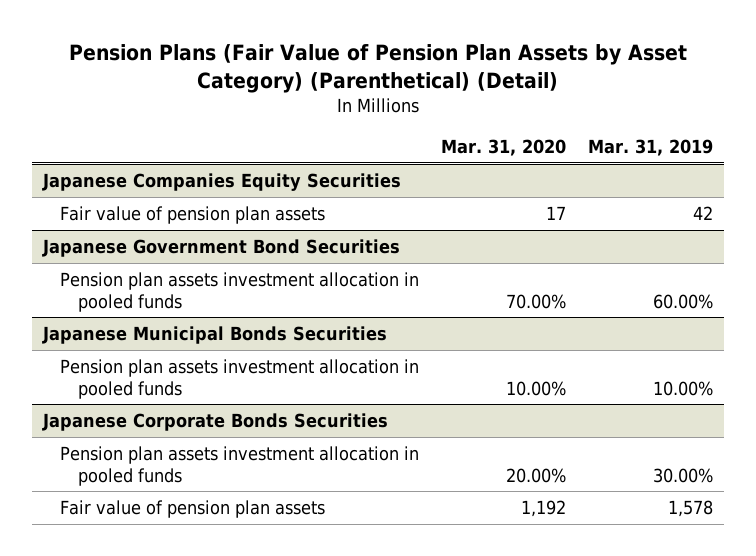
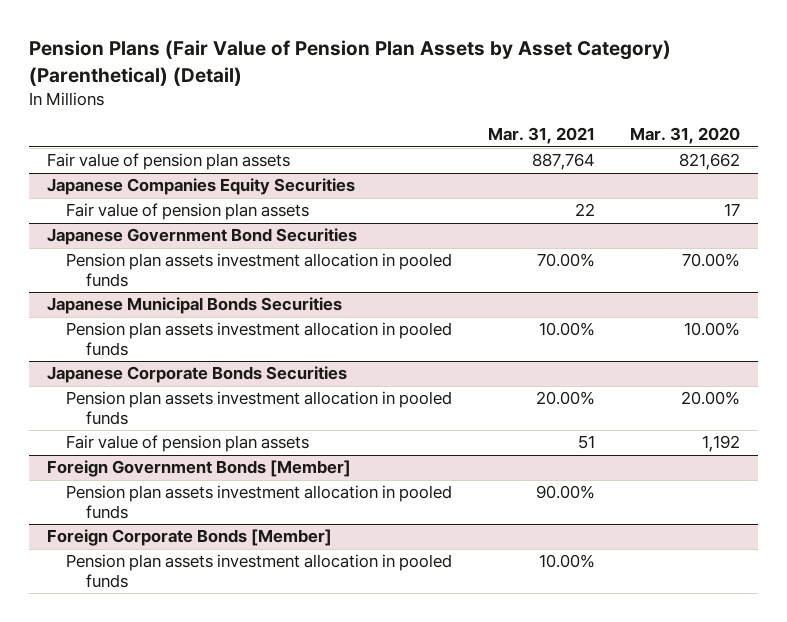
[588,138,714,156] Mar. 31, 2019 -> none
none -> [487,127,595,145] Mar. 31, 2021
none -> [46,153,290,171] Fair value of pension plan assets
none -> [46,460,351,478] Foreign Government Bonds [Member]
none -> [66,485,453,520] Pension plan assets investment allocation in pooled funds
none -> [46,529,332,547] Foreign Corporate Bonds [Member]
none -> [66,554,453,589] Pension plan assets investment allocation in pooled funds

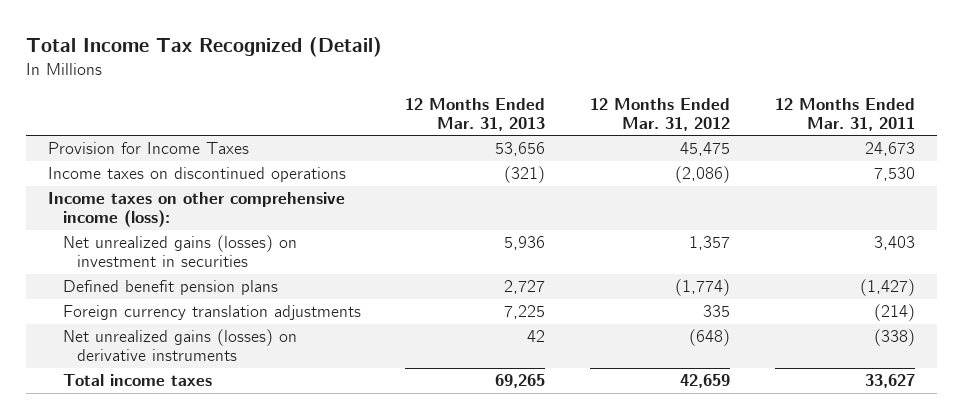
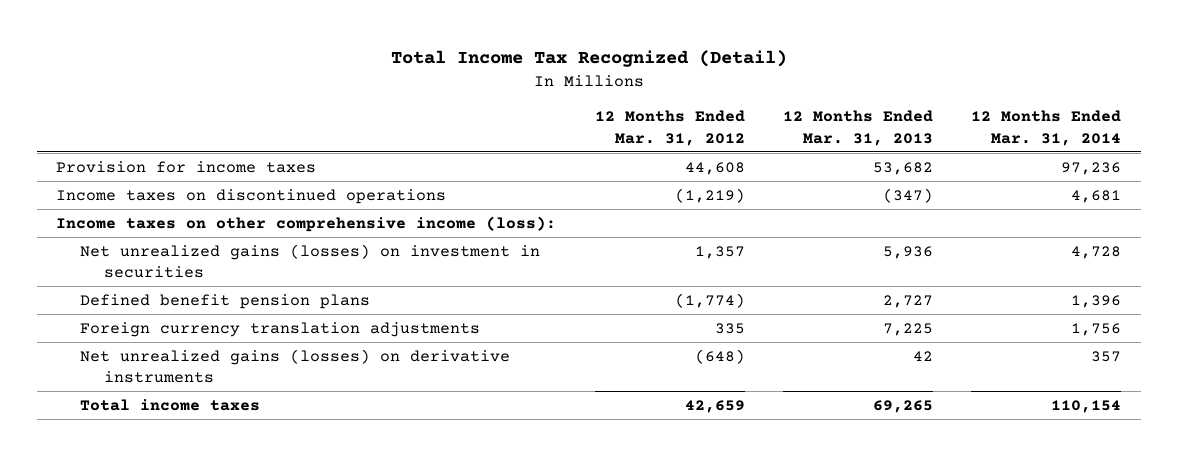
[774,97,915,131] 12 Months Ended Mar. 31, 2011 -> none
none -> [971,110,1122,146] 12 Months Ended Mar. 31, 2014
[48,142,250,155] Provision for Income Taxes -> [56,160,317,173] Provision for income taxes
[495,142,546,157] 53,656 -> [873,161,934,175] 53,682
[679,142,730,157] 45,475 -> [684,161,745,175] 44,608
[504,166,546,184] (321) -> [883,187,934,203] (347)
[674,166,730,184] (2,086) -> [674,187,745,203] (1,219)

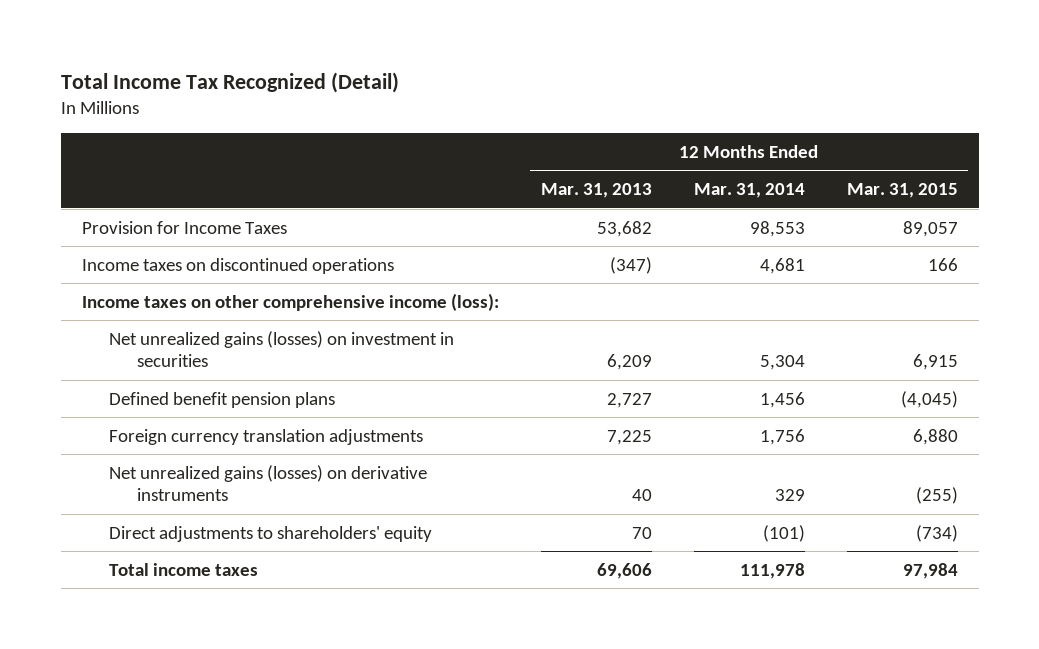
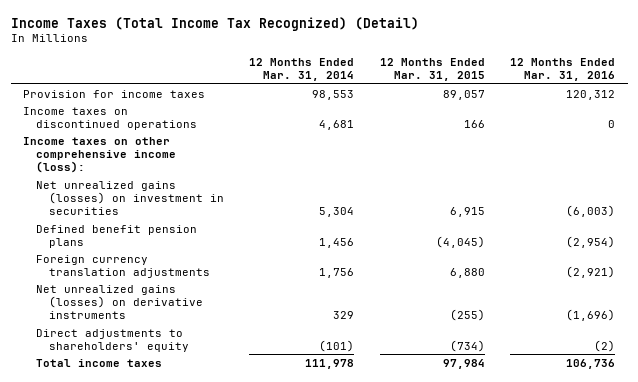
[60,72,399,94] Total Income Tax Recognized (Detail) -> [10,16,419,31] Income Taxes (Total Income Tax Recognized) (Detail)
[540,182,652,198] Mar. 31, 2013 -> none
none -> [510,57,616,82] 12 Months Ended Mar. 31, 2016
[81,220,287,234] Provision for Income Taxes -> [23,89,206,98] Provision for income taxes

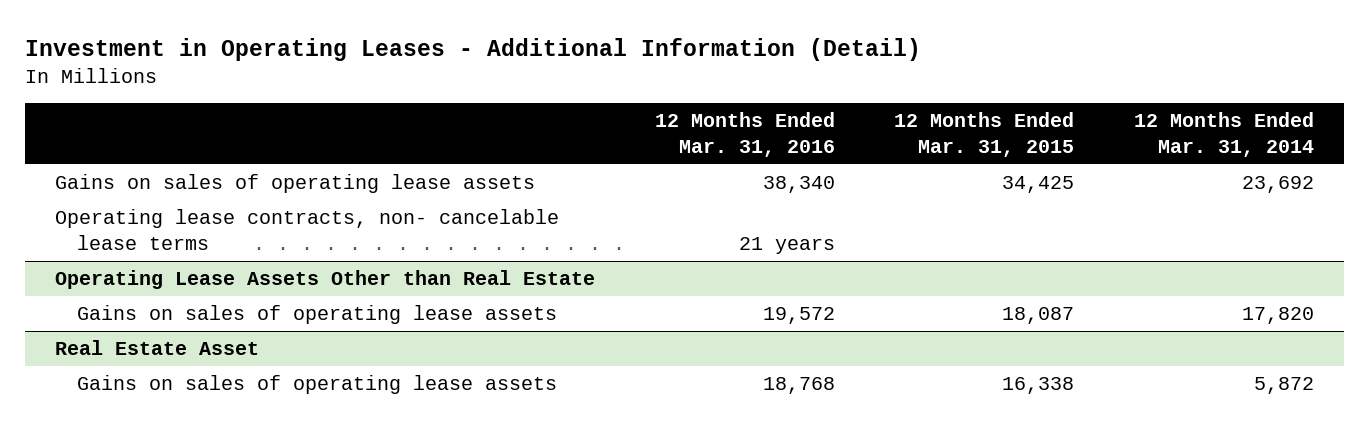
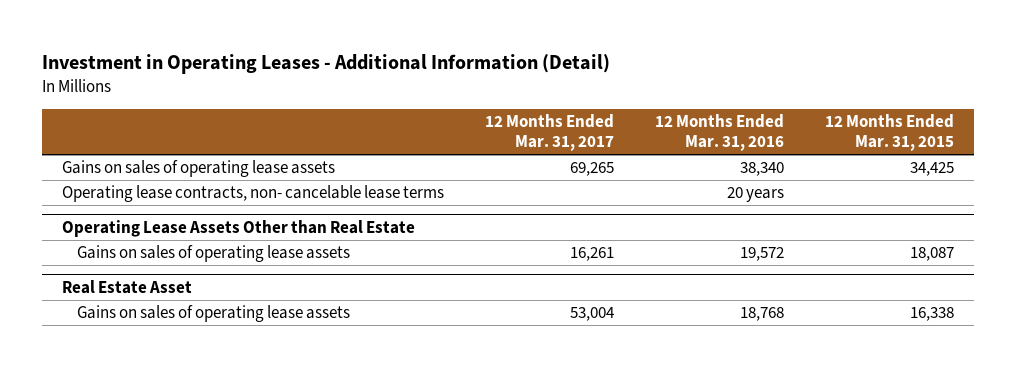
[1133,112,1314,157] 12 Months Ended Mar. 31, 2014 -> none
none -> [485,114,615,152] 12 Months Ended Mar. 31, 2017
[738,236,835,254] 21 years -> [726,187,784,203] 20 years

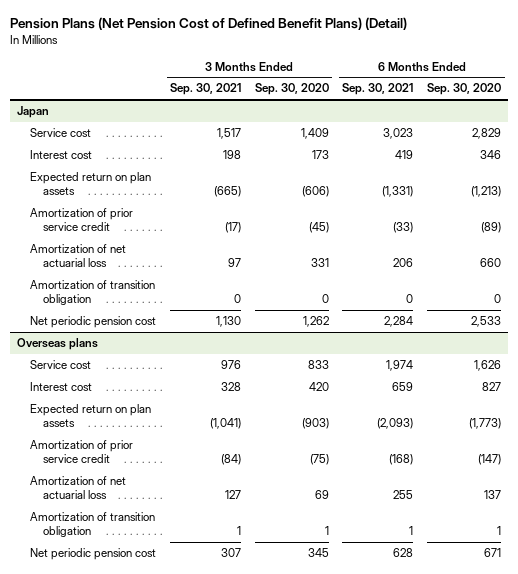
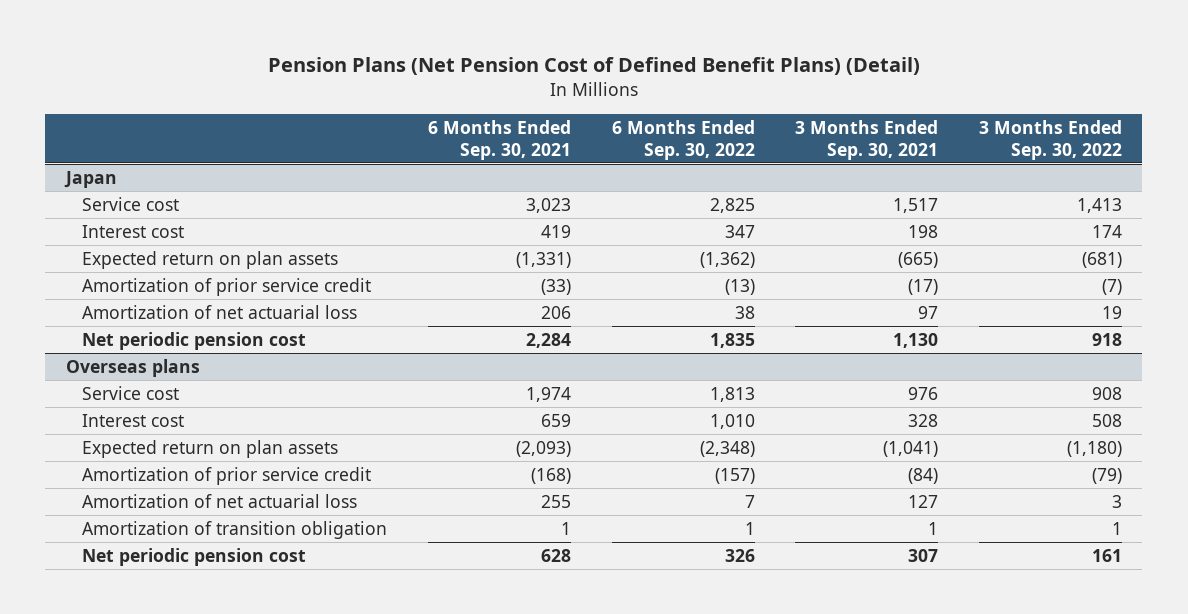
[254,83,329,96] Sep. 30, 2020 -> none
[427,83,502,96] Sep. 30, 2020 -> none
none -> [611,119,755,160] 6 Months Ended Sep. 30, 2022
none -> [978,119,1122,160] 3 Months Ended Sep. 30, 2022
[30,280,156,306] Amortization of transition obligation -> none

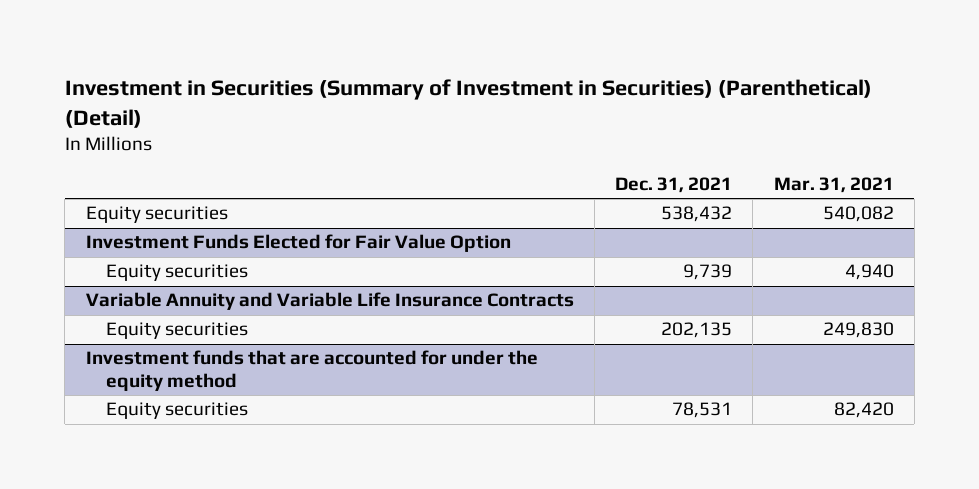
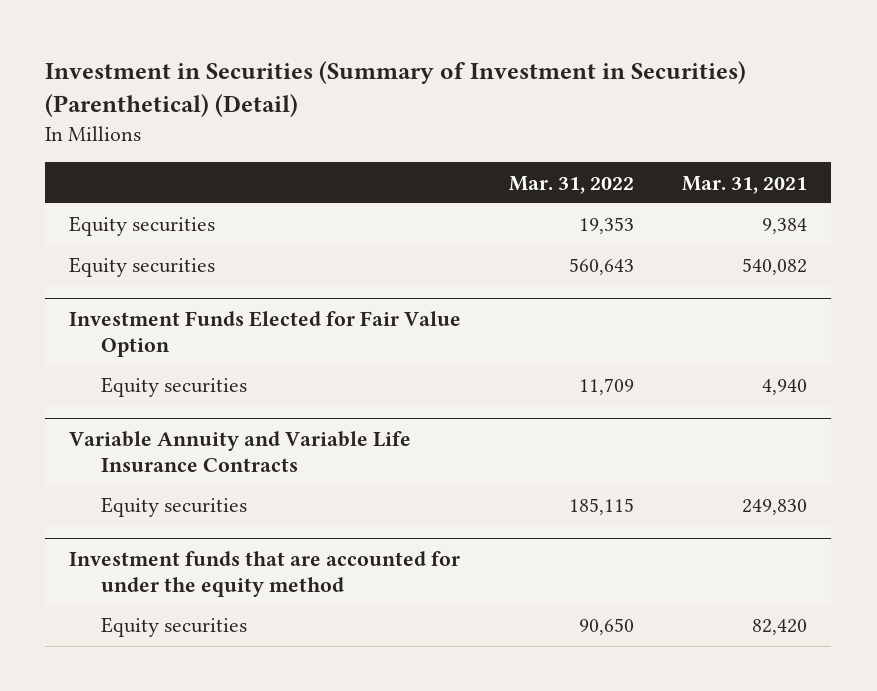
[615,177,733,194] Dec. 31, 2021 -> none
none -> [509,175,635,194] Mar. 31, 2022
none -> [69,216,216,237] Equity securities

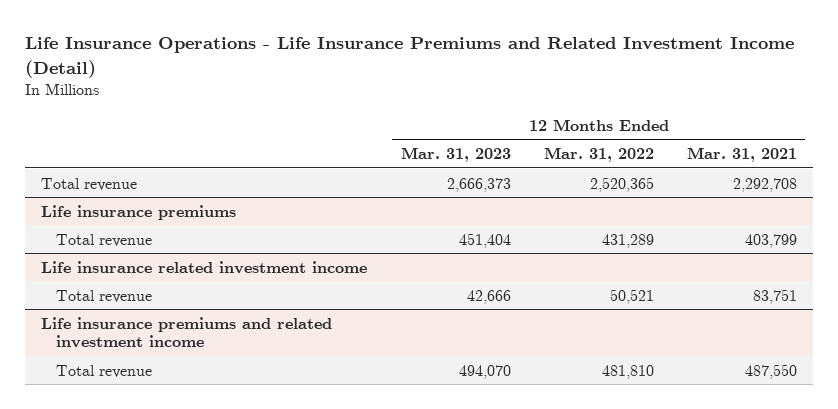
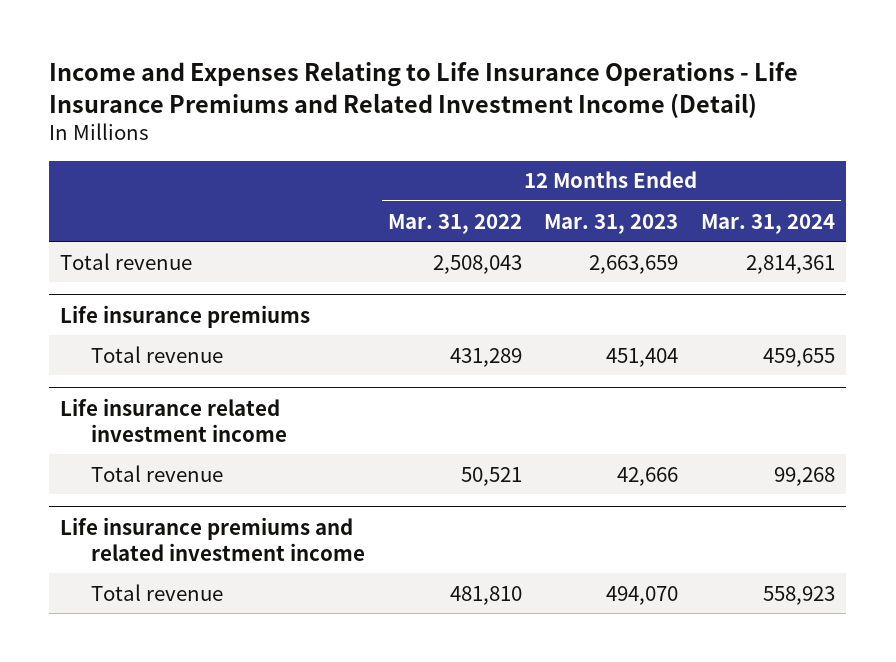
[24,37,794,78] Life Insurance Operations - Life Insurance Premiums and Related Investment Income (Detail) -> [49,60,799,118] Income and Expenses Relating to Life Insurance Operations - Life Insurance Premiums and Related Investment Income (Detail)
[686,146,797,162] Mar. 31, 2021 -> none
none -> [701,213,836,234] Mar. 31, 2024
[446,177,511,192] 2,666,373 -> [589,254,679,274] 2,663,659
[589,176,654,192] 2,520,365 -> [432,254,522,274] 2,508,043

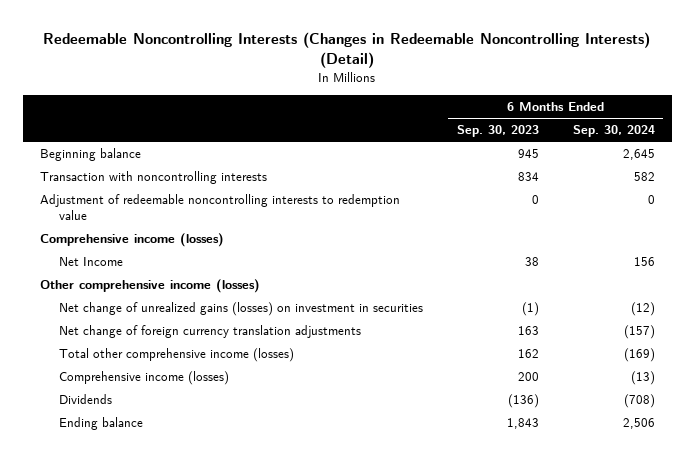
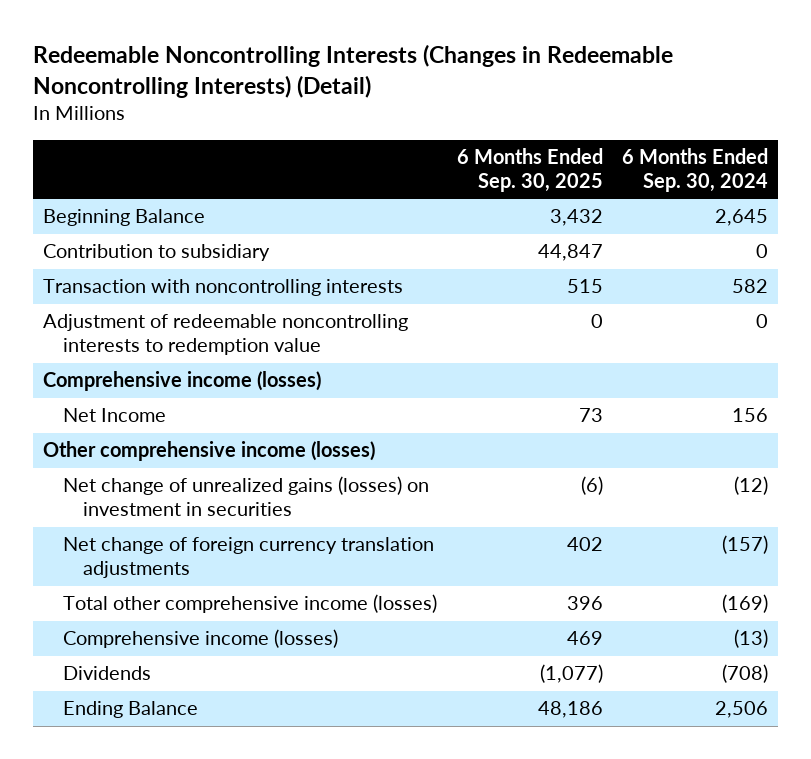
[456,125,539,138] Sep. 30, 2023 -> none
none -> [456,148,603,193] 6 Months Ended Sep. 30, 2025
[40,148,142,162] Beginning balance -> [42,209,205,227] Beginning Balance
none -> [42,244,270,262] Contribution to subsidiary
[58,417,143,431] Ending balance -> [63,701,199,719] Ending Balance

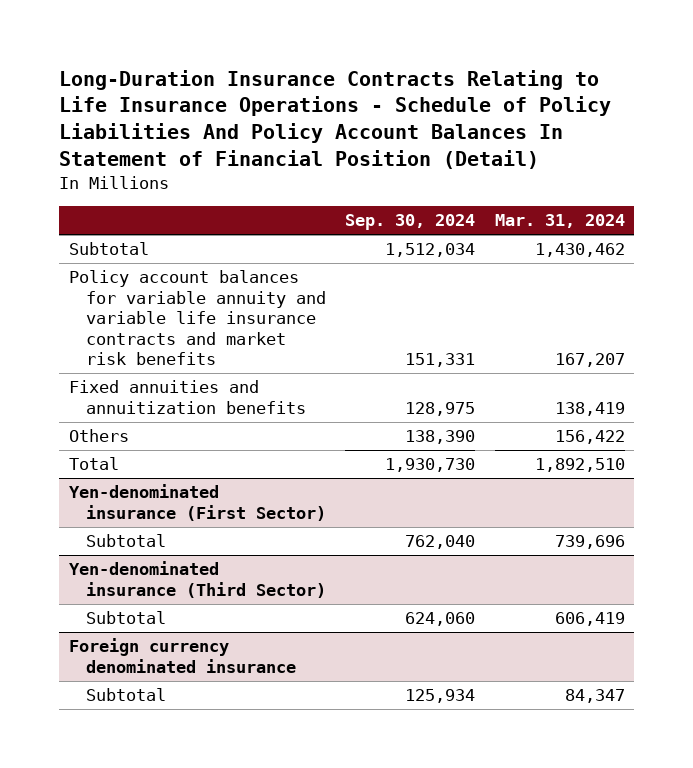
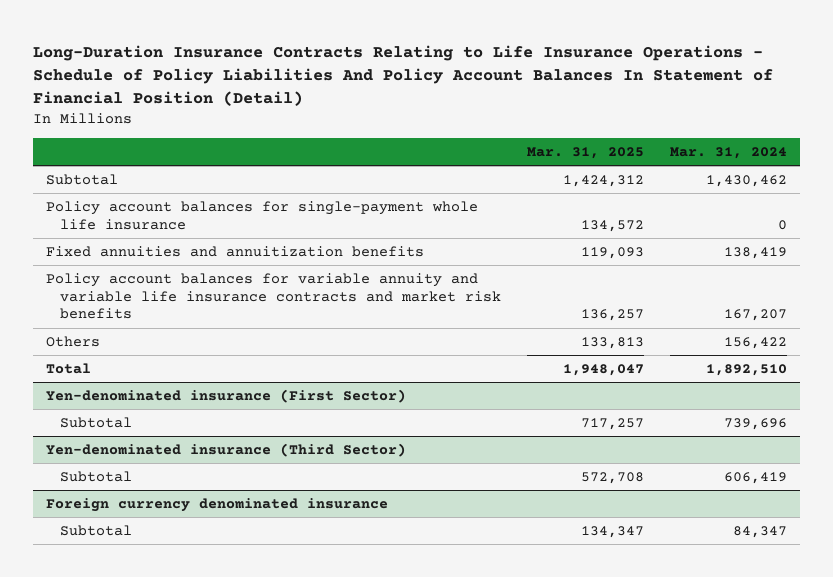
[345,214,476,231] Sep. 30, 2024 -> none
none -> [526,146,644,159] Mar. 31, 2025
none -> [46,200,479,230] Policy account balances for single-payment whole life insurance
[68,270,326,366] Policy account balances for variable annuity and variable life insurance contracts and market risk benefits -> [46,272,501,320] Policy account balances for variable annuity and variable life insurance contracts and market risk benefits

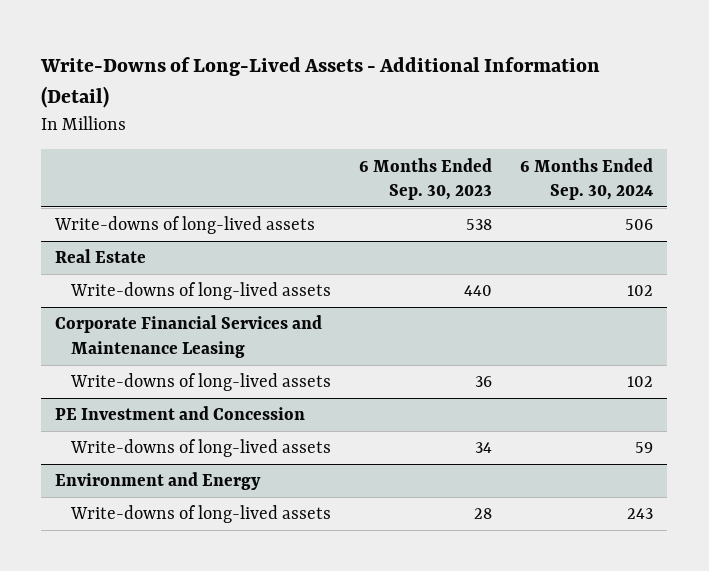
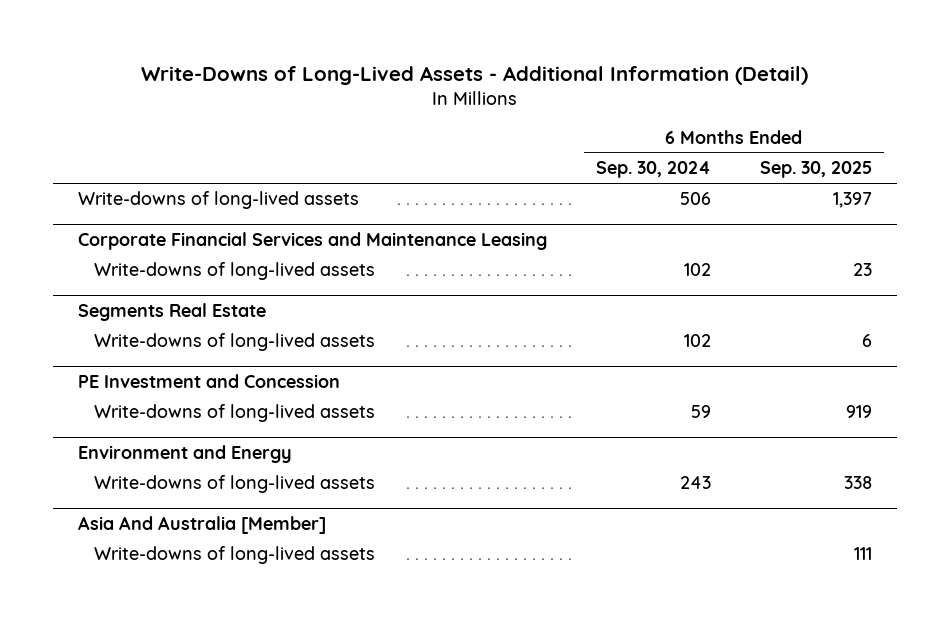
[359,157,493,201] 6 Months Ended Sep. 30, 2023 -> none
none -> [760,161,873,179] Sep. 30, 2025
[55,249,147,264] Real Estate -> none
[70,282,332,301] Write-downs of long-lived assets -> none
none -> [77,303,266,322] Segments Real Estate
none -> [94,333,376,352] Write-downs of long-lived assets
none -> [77,516,326,535] Asia And Australia [Member]
none -> [94,546,376,565] Write-downs of long-lived assets

